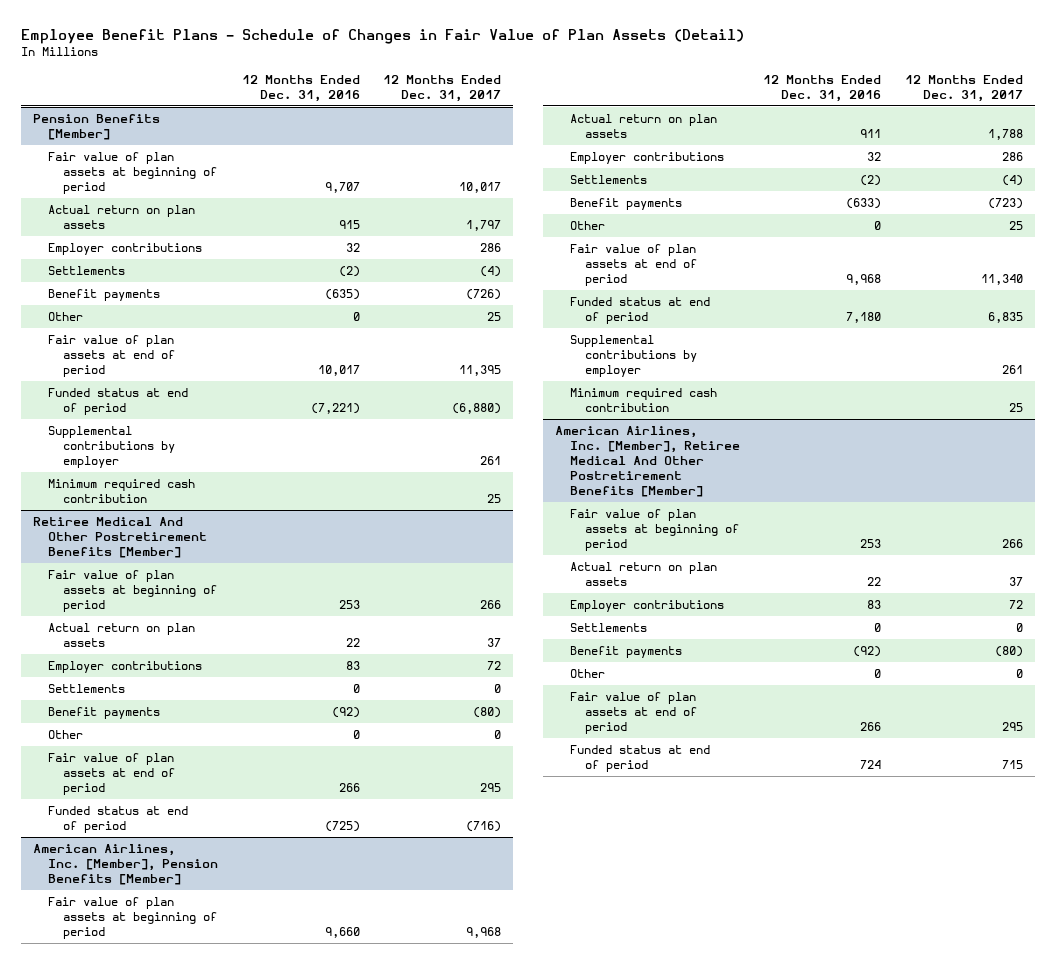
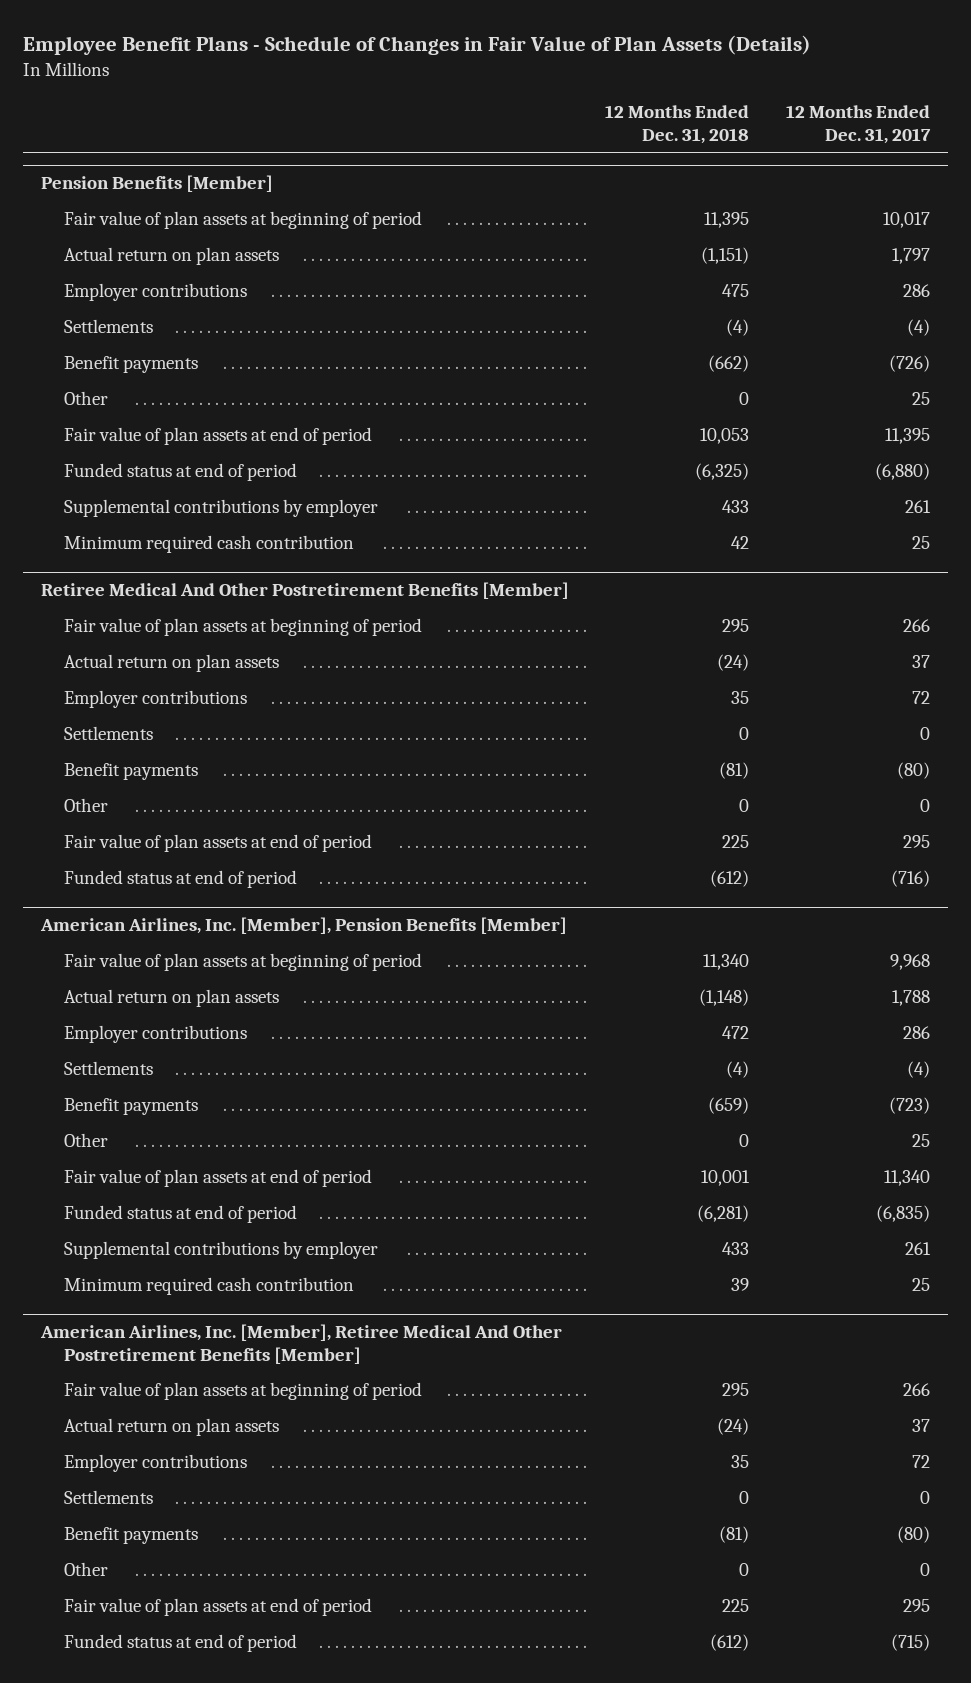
[21,28,745,44] Employee Benefit Plans - Schedule of Changes in Fair Value of Plan Assets (Detail) -> [22,35,811,56] Employee Benefit Plans - Schedule of Changes in Fair Value of Plan Assets (Details)
[241,74,360,102] 12 Months Ended Dec. 31, 2016 -> none
none -> [605,105,750,144] 12 Months Ended Dec. 31, 2018
[987,312,1023,324] 6,835 -> [875,1205,930,1223] (6,835)
[1001,760,1023,770] 715 -> [890,1634,930,1652] (715)

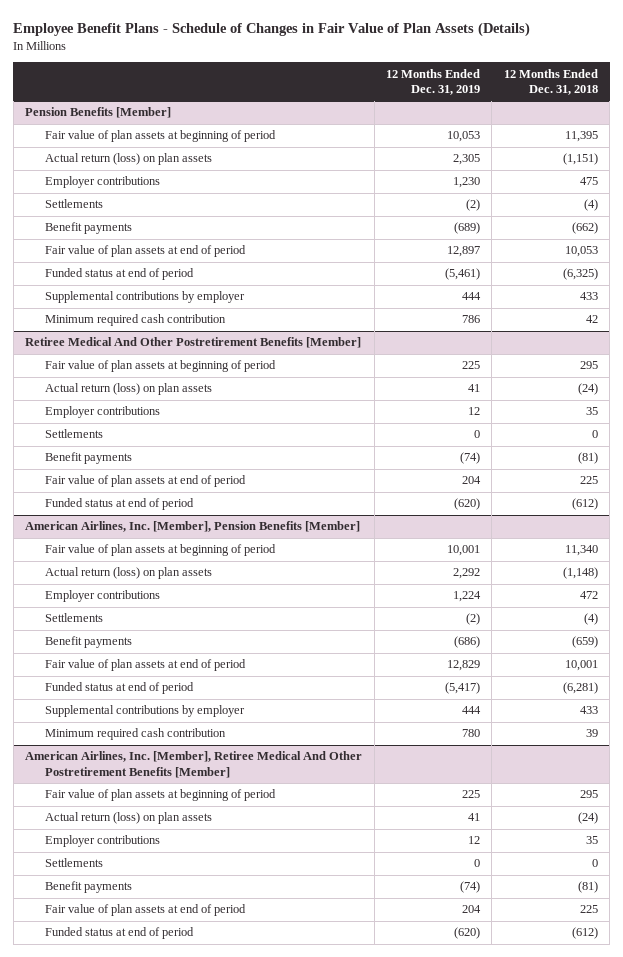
[785,105,931,144] 12 Months Ended Dec. 31, 2017 -> none
none -> [385,68,480,95] 12 Months Ended Dec. 31, 2019
[63,247,279,266] Actual return on plan assets -> [45,153,213,166] Actual return (loss) on plan assets
[63,391,108,406] Other -> none
[63,654,279,673] Actual return on plan assets -> [45,383,213,396] Actual return (loss) on plan assets
[63,798,108,813] Other -> none
[63,989,279,1008] Actual return on plan assets -> [45,567,213,580] Actual return (loss) on plan assets
[63,1133,108,1148] Other -> none
[63,1418,279,1437] Actual return on plan assets -> [45,812,213,825] Actual return (loss) on plan assets
[63,1562,108,1577] Other -> none

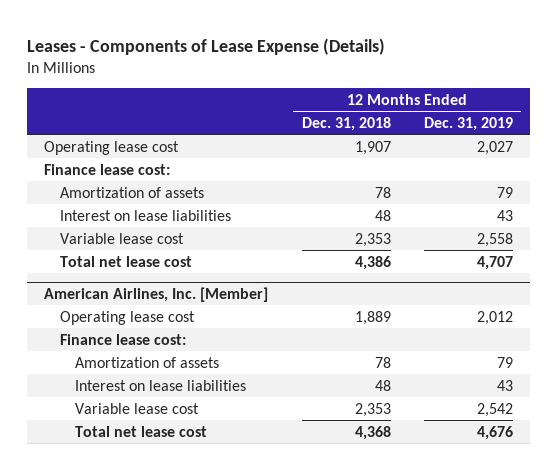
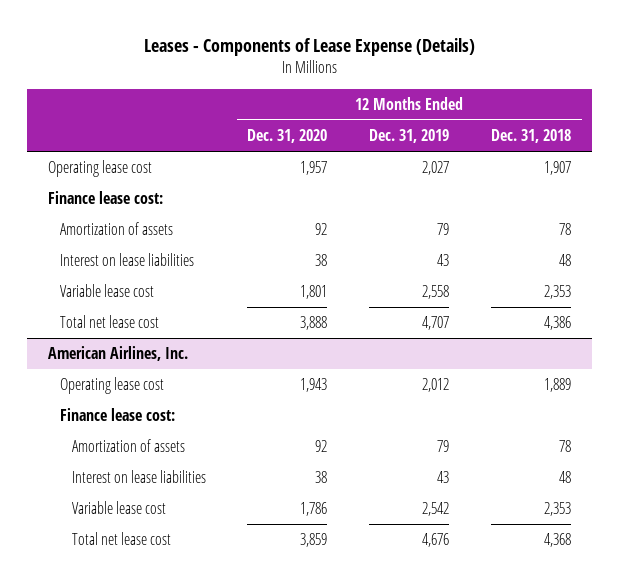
none -> [247,129,328,144] Dec. 31, 2020
[44,286,269,302] American Airlines, Inc. [Member] -> [48,346,189,362] American Airlines, Inc.

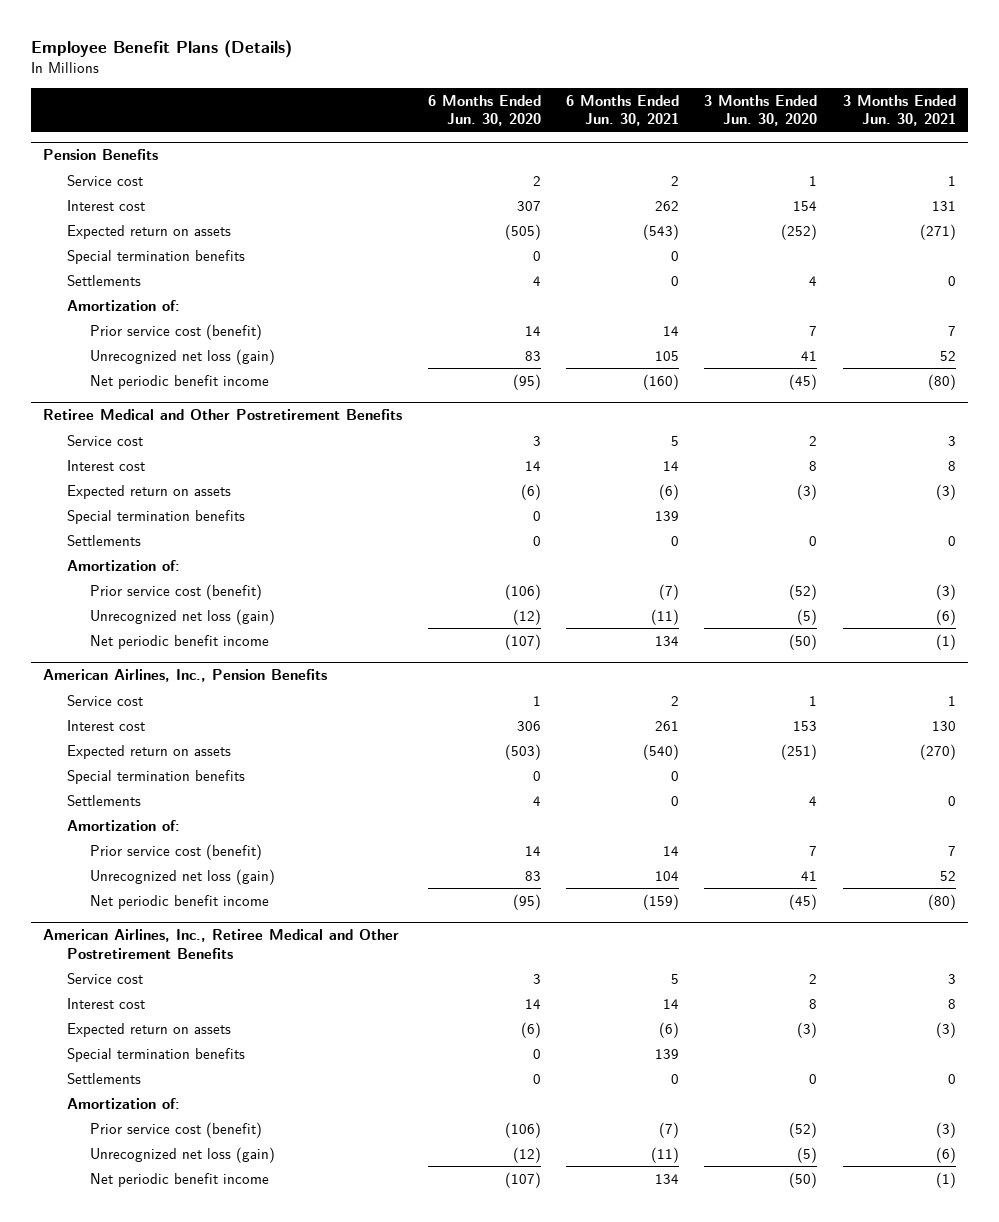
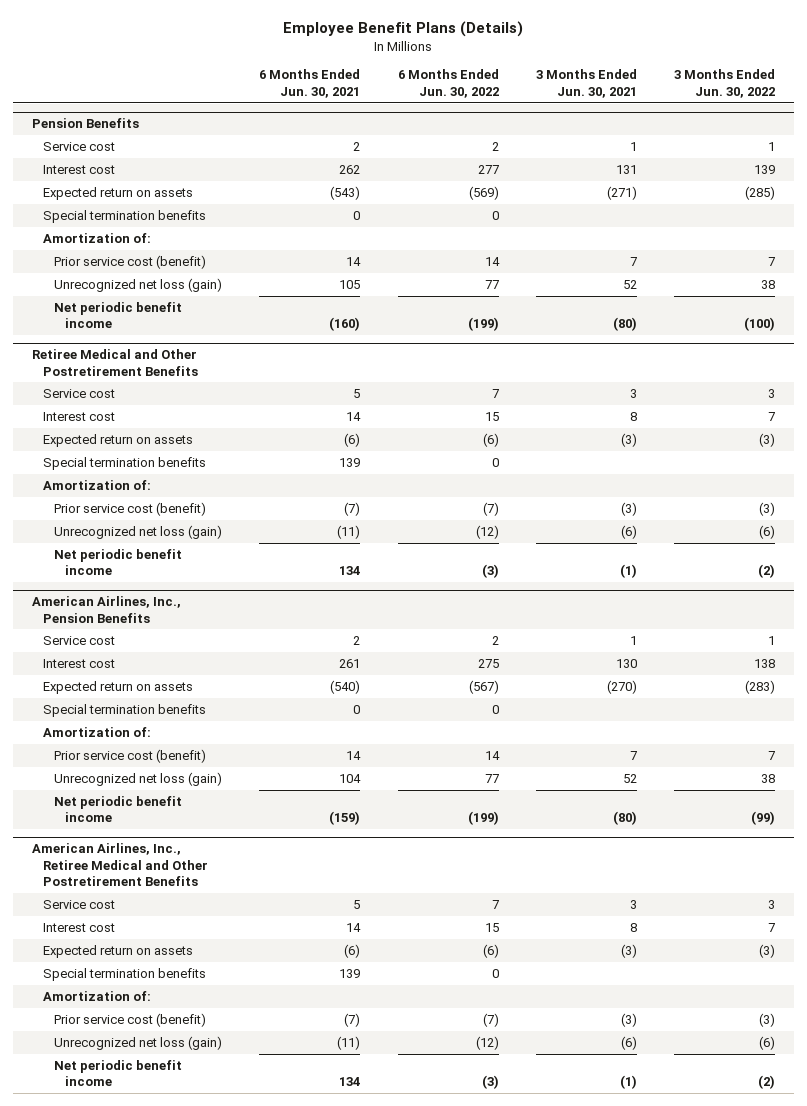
[427,94,541,127] 6 Months Ended Jun. 30, 2020 -> none
[704,94,818,127] 3 Months Ended Jun. 30, 2020 -> none
none -> [397,69,499,98] 6 Months Ended Jun. 30, 2022
none -> [674,69,776,98] 3 Months Ended Jun. 30, 2022
[66,274,141,286] Settlements -> none
[66,534,141,546] Settlements -> none
[66,794,141,806] Settlements -> none
[66,1072,141,1084] Settlements -> none

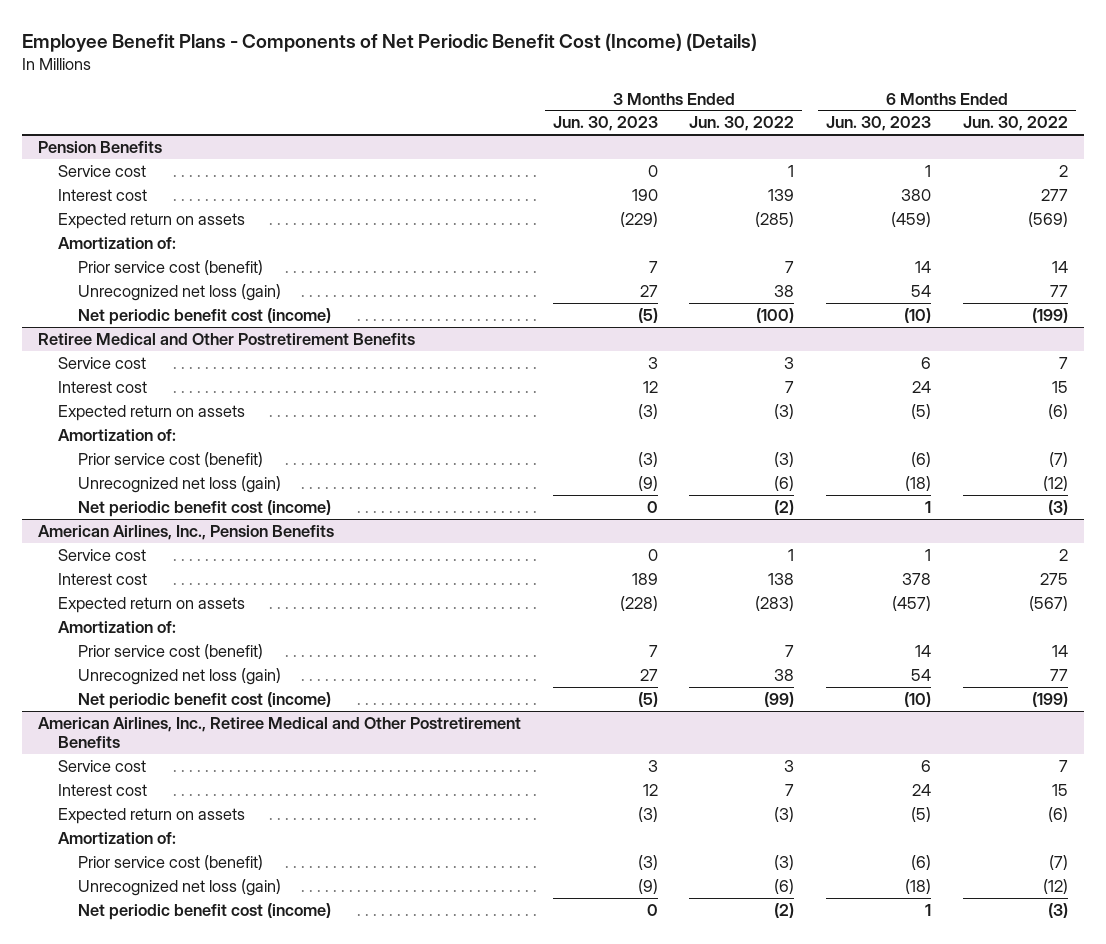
[283,21,524,38] Employee Benefit Plans (Details) -> [21,32,757,52] Employee Benefit Plans - Components of Net Periodic Benefit Cost (Income) (Details)
[259,69,361,98] 6 Months Ended Jun. 30, 2021 -> none
[535,69,637,98] 3 Months Ended Jun. 30, 2021 -> none
none -> [552,116,658,132] Jun. 30, 2023
none -> [826,116,932,132] Jun. 30, 2023
[42,209,206,223] Special termination benefits -> none
[54,301,183,329] Net periodic benefit income -> [77,307,331,325] Net periodic benefit cost (income)
[42,456,206,470] Special termination benefits -> none
[54,548,183,576] Net periodic benefit income -> [77,499,331,517] Net periodic benefit cost (income)
[42,703,206,717] Special termination benefits -> none
[54,795,183,823] Net periodic benefit income -> [77,691,331,709] Net periodic benefit cost (income)
[42,967,206,981] Special termination benefits -> none
[54,1059,183,1087] Net periodic benefit income -> [77,902,331,920] Net periodic benefit cost (income)

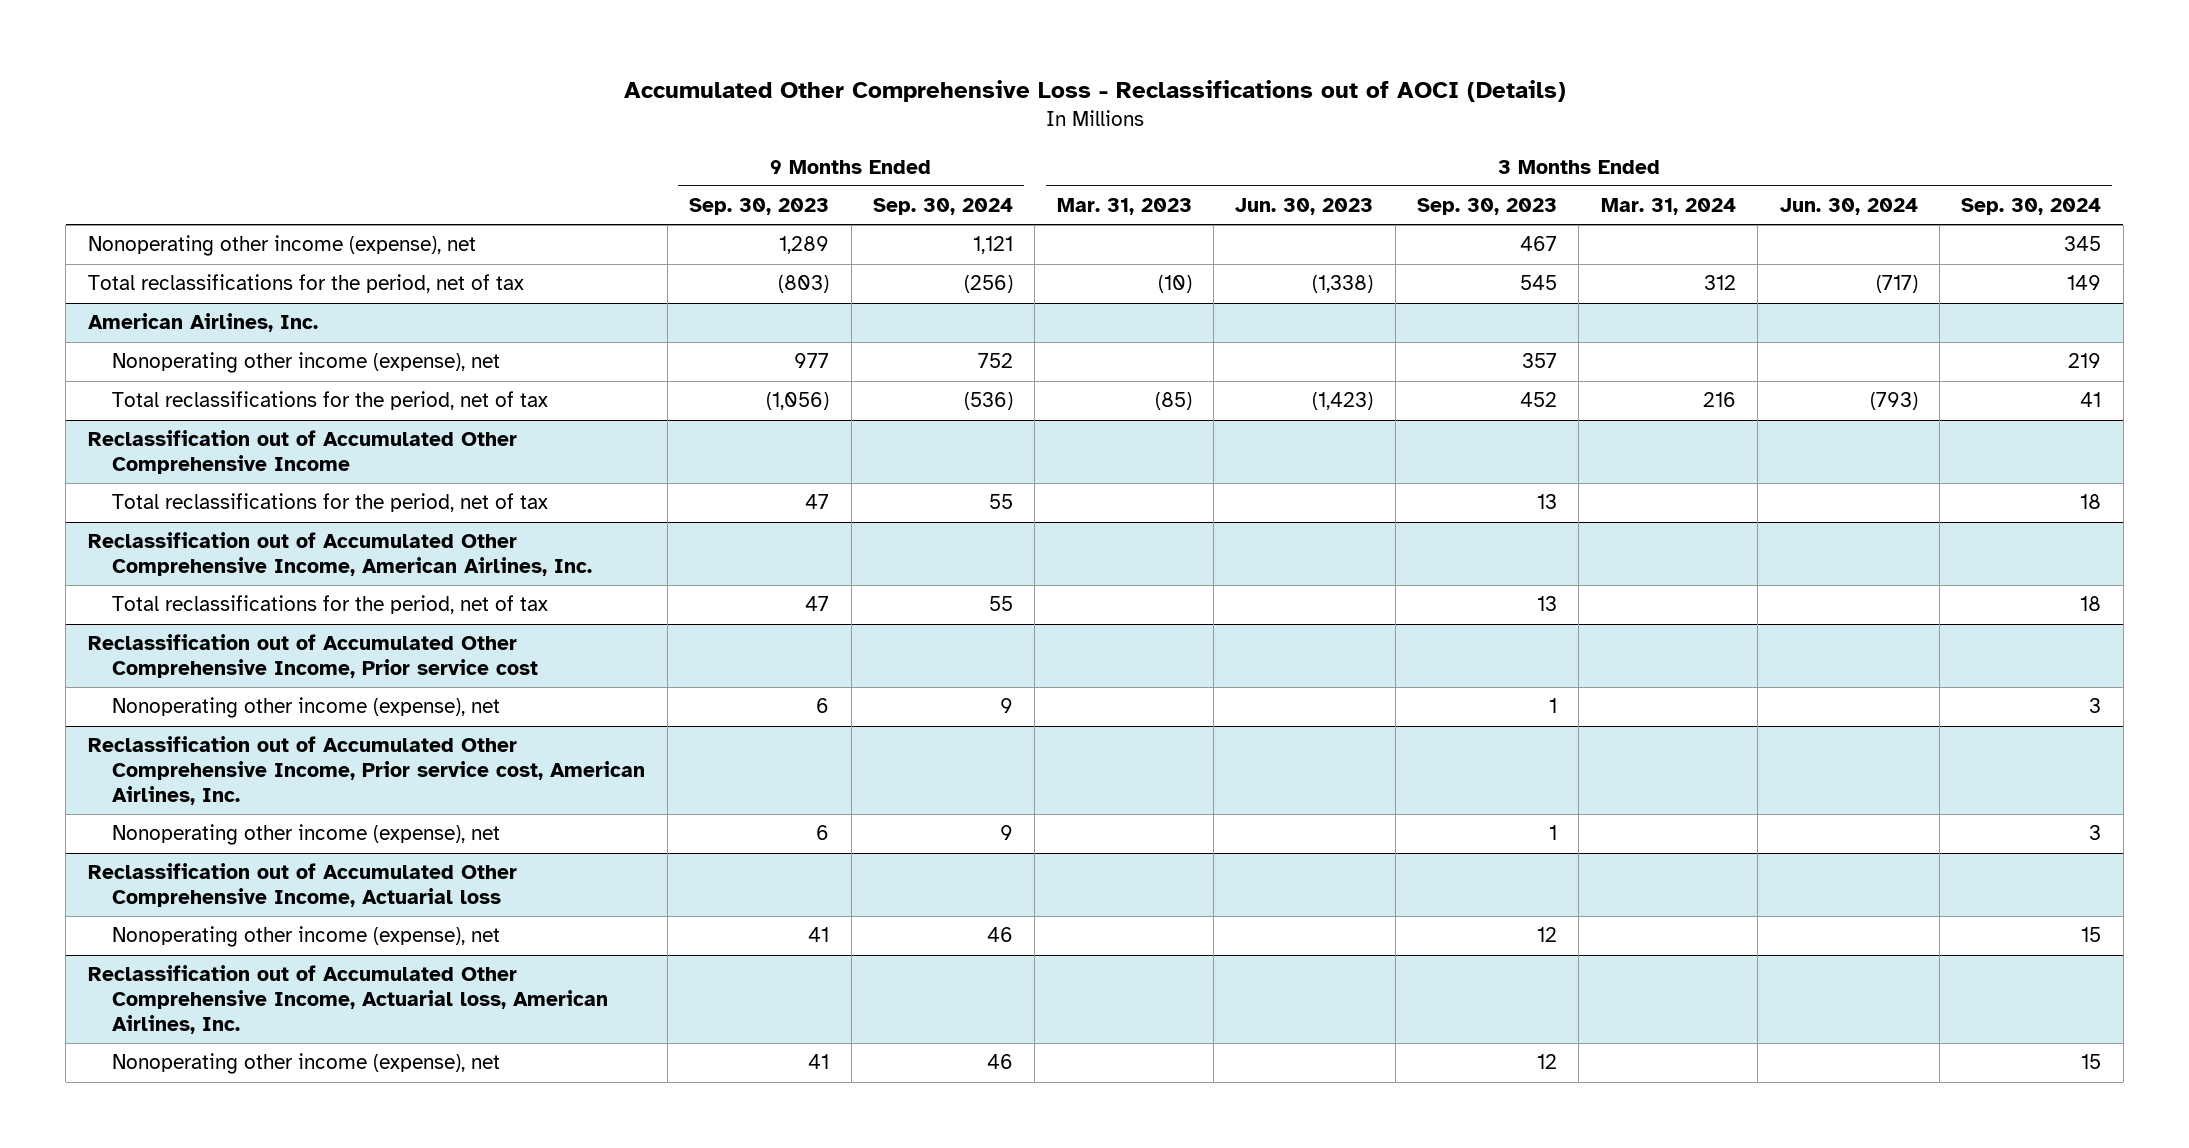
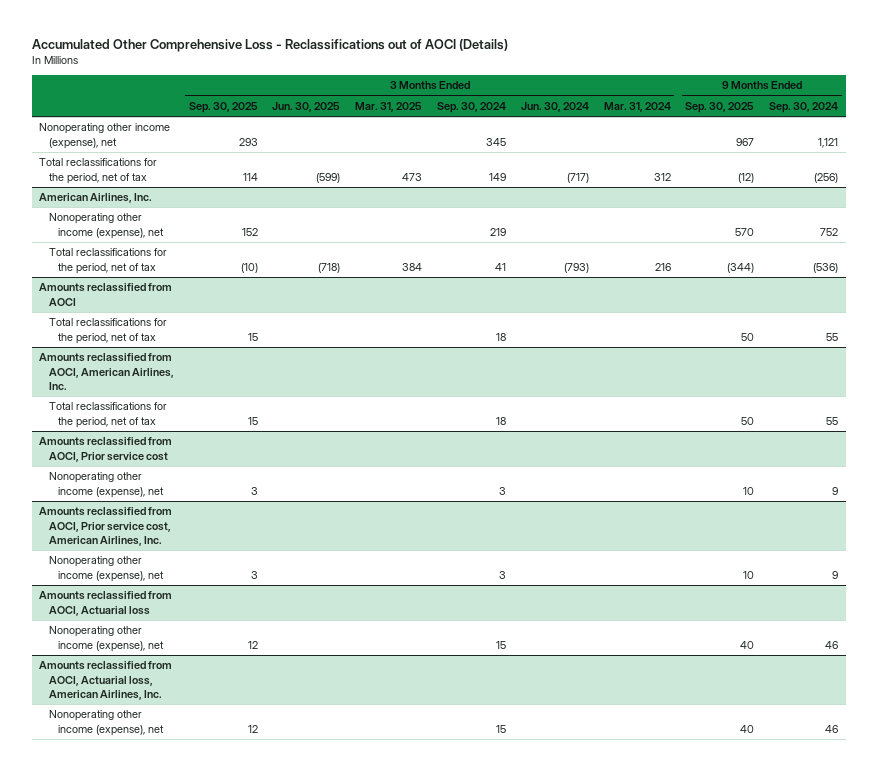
[689,198,830,216] Sep. 30, 2023 -> none
[1056,198,1192,216] Mar. 31, 2023 -> none
[1235,198,1374,216] Jun. 30, 2023 -> none
[1417,198,1558,216] Sep. 30, 2023 -> none
none -> [188,101,258,113] Sep. 30, 2025
none -> [272,101,341,112] Jun. 30, 2025
none -> [355,101,423,112] Mar. 31, 2025
none -> [685,101,755,113] Sep. 30, 2025
[87,430,517,475] Reclassification out of Accumulated Other Comprehensive Income -> [39,283,173,306] Amounts reclassified from AOCI
[87,532,593,577] Reclassification out of Accumulated Other Comprehensive Income, American Airlines, Inc. -> none
none -> [39,353,174,390] Amounts reclassified from AOCI, American Airlines, Inc.
[87,634,539,679] Reclassification out of Accumulated Other Comprehensive Income, Prior service cost -> none
none -> [39,437,173,462] Amounts reclassified from AOCI, Prior service cost
[87,736,646,805] Reclassification out of Accumulated Other Comprehensive Income, Prior service cost, American Airlines, Inc. -> none
none -> [39,507,173,546] Amounts reclassified from AOCI, Prior service cost, American Airlines, Inc.
[87,863,517,908] Reclassification out of Accumulated Other Comprehensive Income, Actuarial loss -> none
none -> [39,591,173,616] Amounts reclassified from AOCI, Actuarial loss
[87,965,609,1034] Reclassification out of Accumulated Other Comprehensive Income, Actuarial loss, American Airlines, Inc. -> none
none -> [39,661,173,700] Amounts reclassified from AOCI, Actuarial loss, American Airlines, Inc.

